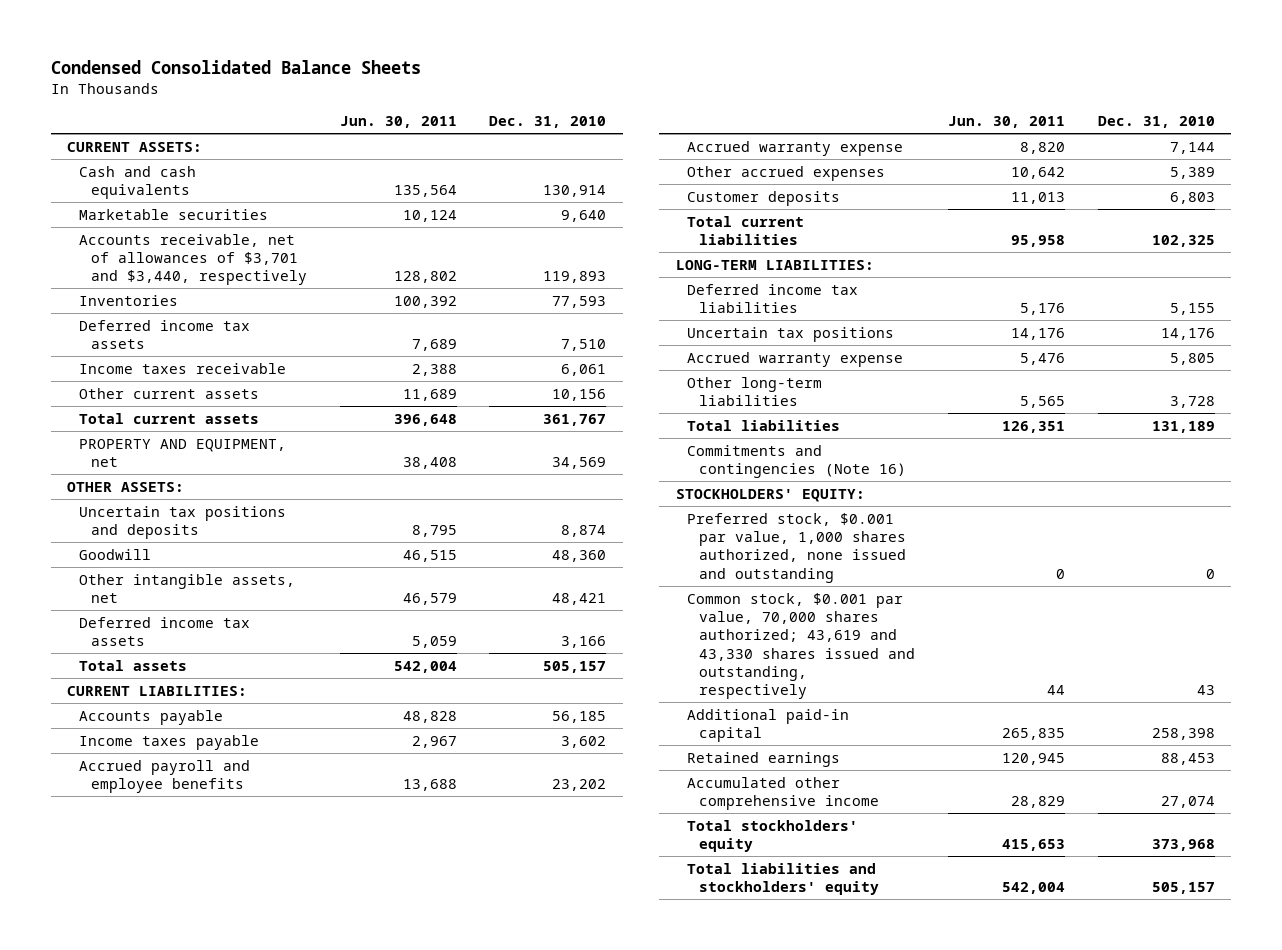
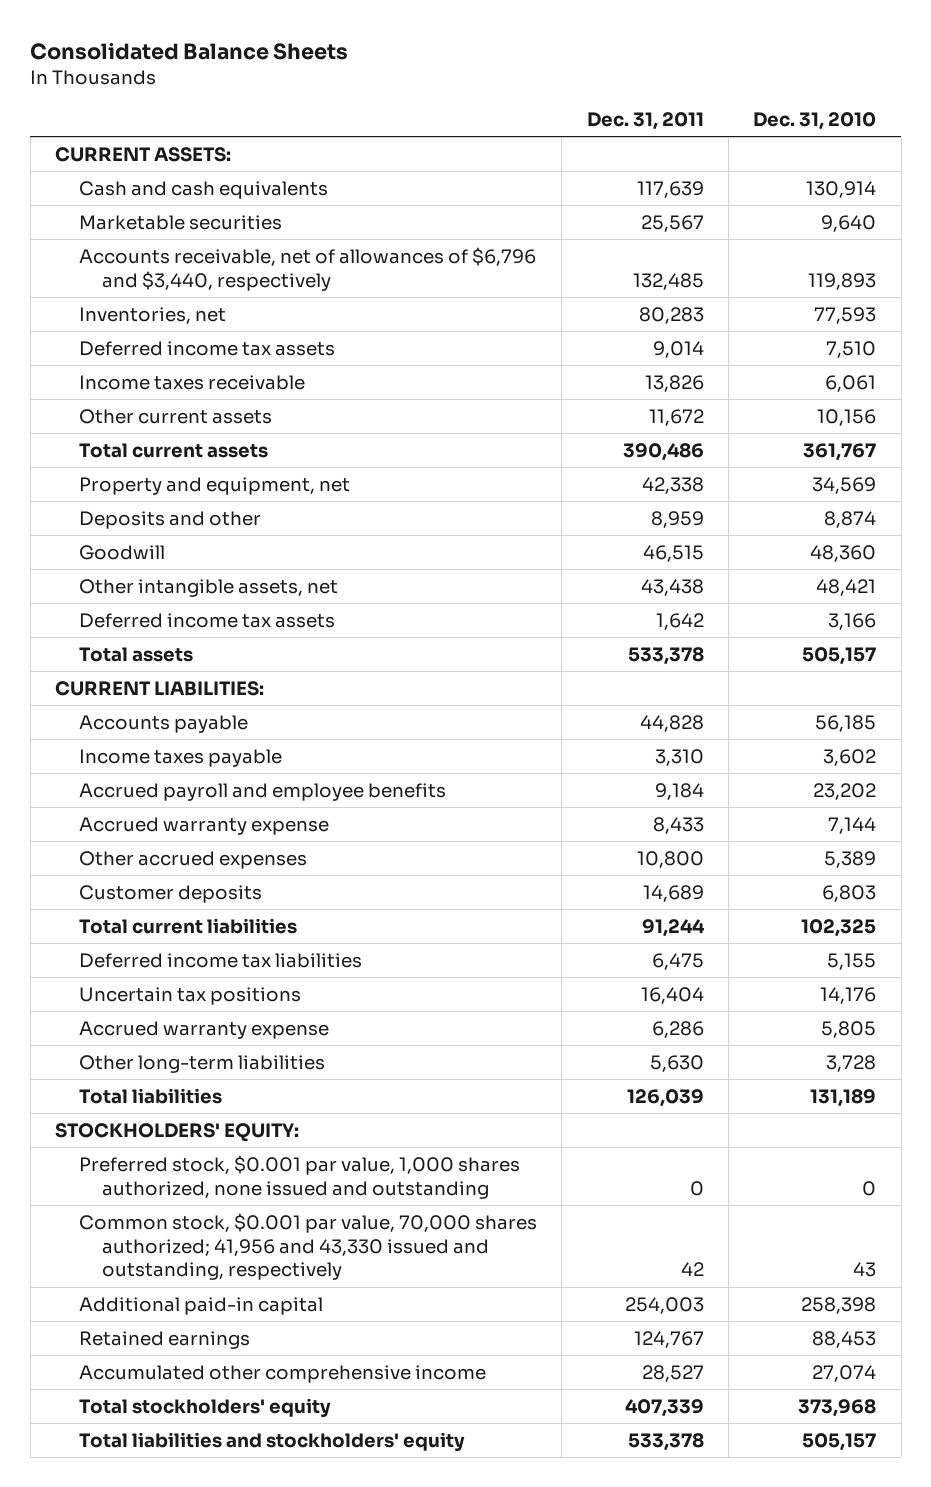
[51,59,422,74] Condensed Consolidated Balance Sheets -> [30,41,349,60] Consolidated Balance Sheets
[339,116,457,129] Jun. 30, 2011 -> none
none -> [586,111,704,130] Dec. 31, 2011
[79,233,307,286] Accounts receivable, net of allowances of $3,701 and $3,440, respectively -> [78,246,536,291] Accounts receivable, net of allowances of $6,796 and $3,440, respectively
[79,294,179,306] Inventories -> [78,306,226,324] Inventories, net
[67,481,185,492] OTHER ASSETS: -> none
[79,438,287,468] PROPERTY AND EQUIPMENT, net -> [78,476,350,495] Property and equipment, net
[79,505,287,540] Uncertain tax positions and deposits -> [78,510,261,529] Deposits and other
[675,259,874,270] LONG-TERM LIABILITIES: -> none
[687,444,907,479] Commitments and contingencies (Note 16) -> none
[687,592,916,700] Common stock, $0.001 par value, 70,000 shares authorized; 43,619 and 43,330 shares issued and outstanding, respectively -> [78,1212,537,1281] Common stock, $0.001 par value, 70,000 shares authorized; 41,956 and 43,330 issued and outstanding, respectively

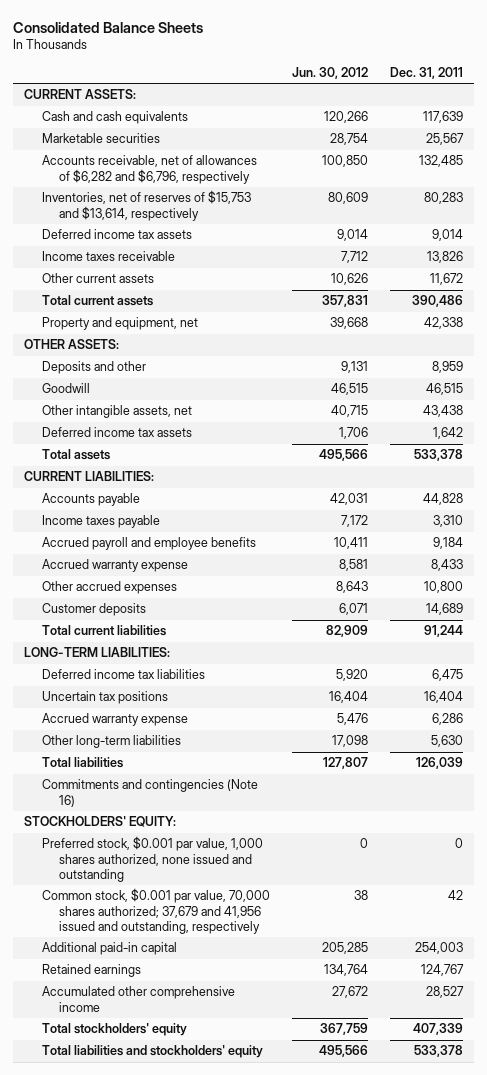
[753,111,877,130] Dec. 31, 2010 -> none
none -> [291,67,368,80] Jun. 30, 2012
[78,246,536,291] Accounts receivable, net of allowances of $6,796 and $3,440, respectively -> [41,155,257,184] Accounts receivable, net of allowances of $6,282 and $6,796, respectively
[78,306,226,324] Inventories, net -> [41,190,251,221] Inventories, net of reserves of $15,753 and $13,614, respectively
none -> [24,339,120,350] OTHER ASSETS:
none -> [24,647,171,658] LONG-TERM LIABILITIES:
none -> [41,779,258,807] Commitments and contingencies (Note 16)
[78,1212,537,1281] Common stock, $0.001 par value, 70,000 shares authorized; 41,956 and 43,330 issued and outstanding, respectively -> [41,888,270,934] Common stock, $0.001 par value, 70,000 shares authorized; 37,679 and 41,956 issued and outstanding, respectively

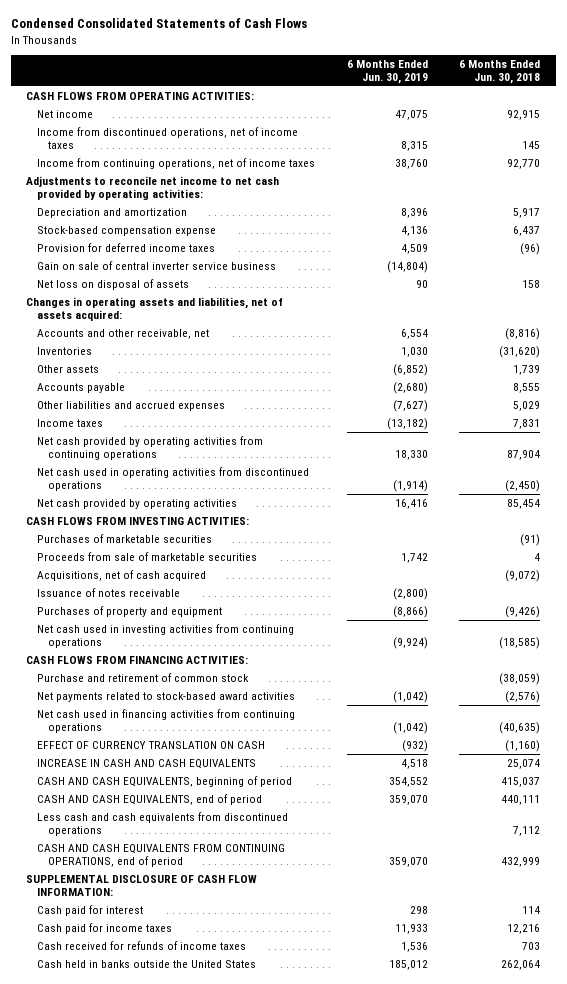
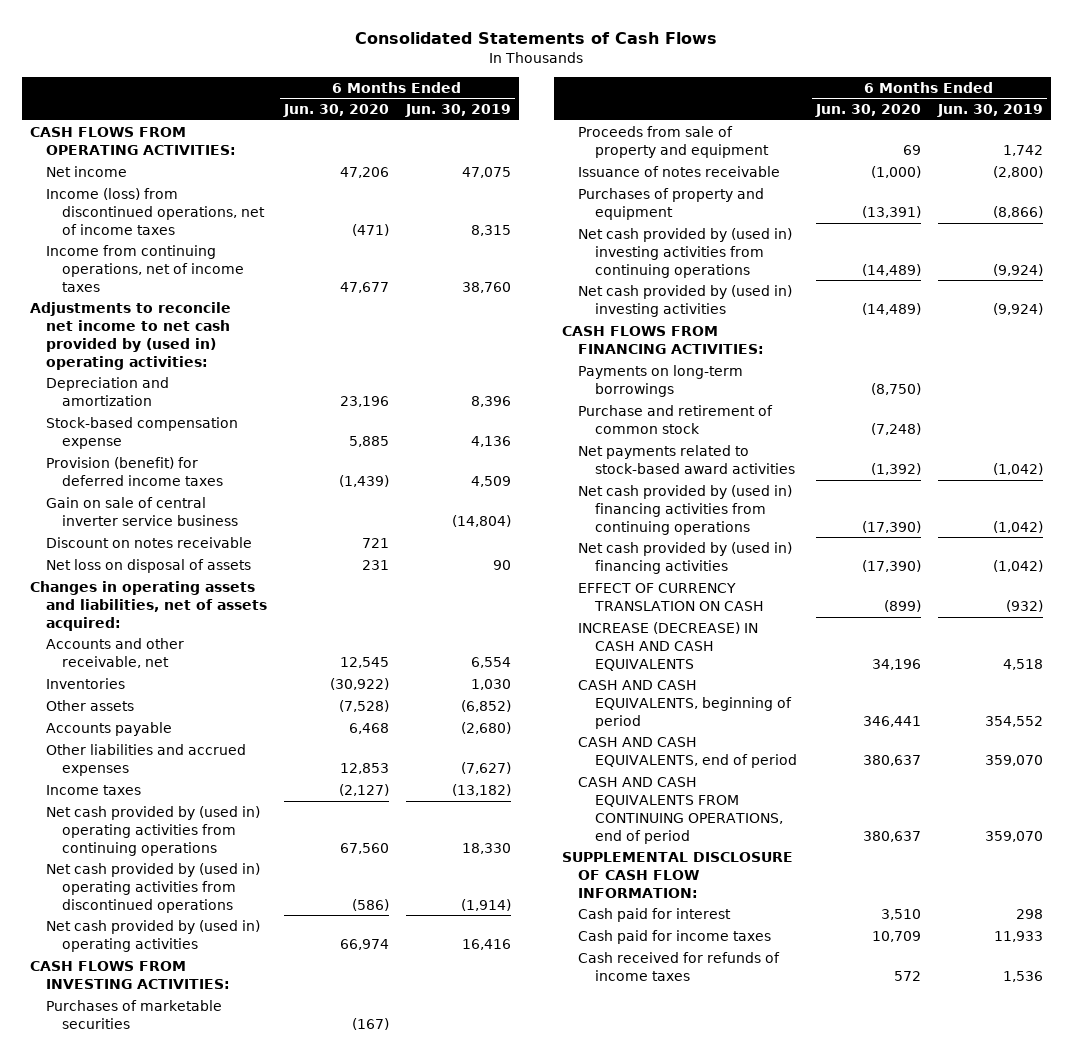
[10,18,307,29] Condensed Consolidated Statements of Cash Flows -> [355,31,718,44] Consolidated Statements of Cash Flows
[459,59,541,84] 6 Months Ended Jun. 30, 2018 -> none
none -> [283,104,390,118] Jun. 30, 2020
[36,126,298,150] Income from discontinued operations, net of income taxes -> [46,187,266,235] Income (loss) from discontinued operations, net of income taxes
[26,175,280,201] Adjustments to reconcile net income to net cash provided by operating activities: -> [30,301,232,370] Adjustments to reconcile net income to net cash provided by (used in) operating activities:
[36,242,215,252] Provision for deferred income taxes -> [46,456,224,486] Provision (benefit) for deferred income taxes
none -> [46,536,253,548] Discount on notes receivable
[36,435,263,461] Net cash provided by operating activities from continuing operations -> [46,805,261,856] Net cash provided by (used in) operating activities from continuing operations
[36,466,309,492] Net cash used in operating activities from discontinued operations -> [46,862,261,913] Net cash provided by (used in) operating activities from discontinued operations
[36,498,237,509] Net cash provided by operating activities -> [46,919,261,952] Net cash provided by (used in) operating activities
[36,569,206,581] Acquisitions, net of cash acquired -> none
[36,551,257,561] Proceeds from sale of marketable securities -> [578,125,769,158] Proceeds from sale of property and equipment
none -> [578,227,793,278] Net cash provided by (used in) investing activities from continuing operations
[36,623,294,649] Net cash used in investing activities from continuing operations -> [578,284,793,317] Net cash provided by (used in) investing activities
none -> [578,364,744,397] Payments on long-term borrowings
none -> [578,484,793,535] Net cash provided by (used in) financing activities from continuing operations
[36,708,295,734] Net cash used in financing activities from continuing operations -> [578,541,793,574] Net cash provided by (used in) financing activities
[36,758,256,769] INCREASE IN CASH AND CASH EQUIVALENTS -> [578,621,759,671] INCREASE (DECREASE) IN CASH AND CASH EQUIVALENTS
[36,811,288,837] Less cash and cash equivalents from discontinued operations -> none
[36,959,256,968] Cash held in banks outside the United States -> none

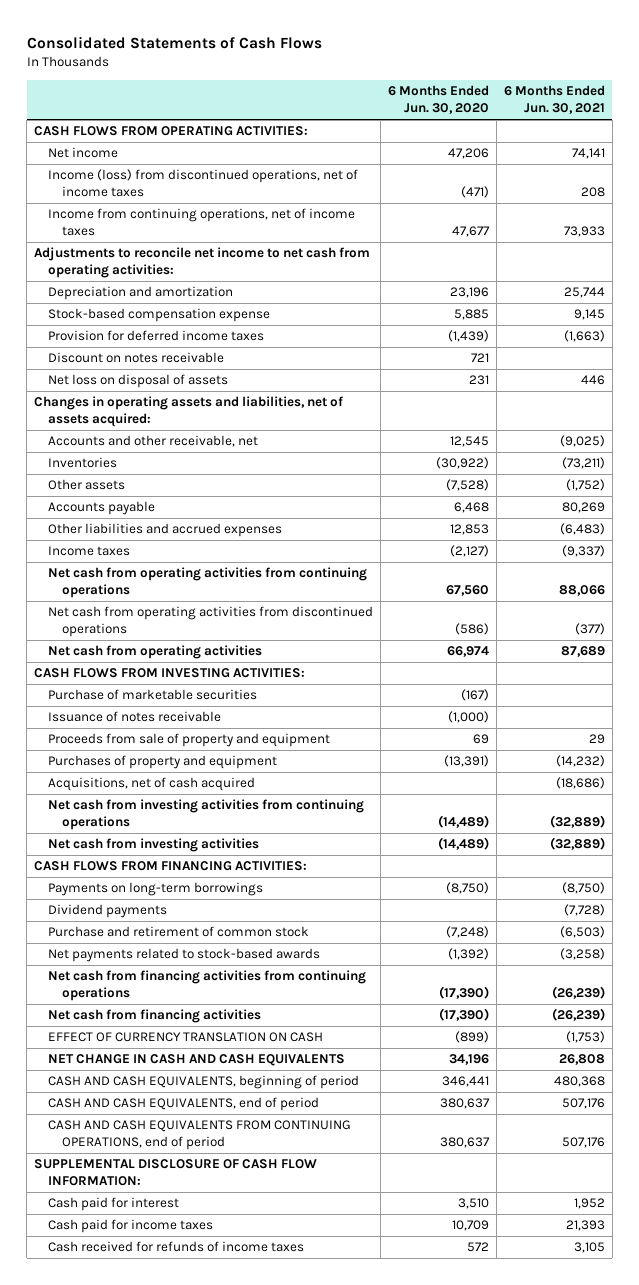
[404,104,511,118] Jun. 30, 2019 -> none
none -> [504,85,606,115] 6 Months Ended Jun. 30, 2021
[30,301,232,370] Adjustments to reconcile net income to net cash provided by (used in) operating activities: -> [34,247,371,279] Adjustments to reconcile net income to net cash from operating activities:
[46,496,239,526] Gain on sale of central inverter service business -> none
[46,456,224,486] Provision (benefit) for deferred income taxes -> [48,330,265,342] Provision for deferred income taxes
[46,805,261,856] Net cash provided by (used in) operating activities from continuing operations -> [48,567,368,599] Net cash from operating activities from continuing operations
[46,862,261,913] Net cash provided by (used in) operating activities from discontinued operations -> [48,606,374,638] Net cash from operating activities from discontinued operations
[46,919,261,952] Net cash provided by (used in) operating activities -> [48,645,263,660] Net cash from operating activities
[46,999,223,1029] Purchases of marketable securities -> [48,689,258,701] Purchase of marketable securities
[578,125,769,158] Proceeds from sale of property and equipment -> [48,733,331,748] Proceeds from sale of property and equipment
none -> [48,777,256,792] Acquisitions, net of cash acquired
[578,227,793,278] Net cash provided by (used in) investing activities from continuing operations -> [48,799,365,831] Net cash from investing activities from continuing operations
[578,284,793,317] Net cash provided by (used in) investing activities -> [48,838,260,853] Net cash from investing activities
none -> [48,904,168,919] Dividend payments
[578,444,795,474] Net payments related to stock-based award activities -> [48,948,321,963] Net payments related to stock-based awards
[578,484,793,535] Net cash provided by (used in) financing activities from continuing operations -> [48,970,367,1002] Net cash from financing activities from continuing operations
[578,541,793,574] Net cash provided by (used in) financing activities -> [48,1009,262,1024] Net cash from financing activities
[578,621,759,671] INCREASE (DECREASE) IN CASH AND CASH EQUIVALENTS -> [48,1054,346,1067] NET CHANGE IN CASH AND CASH EQUIVALENTS

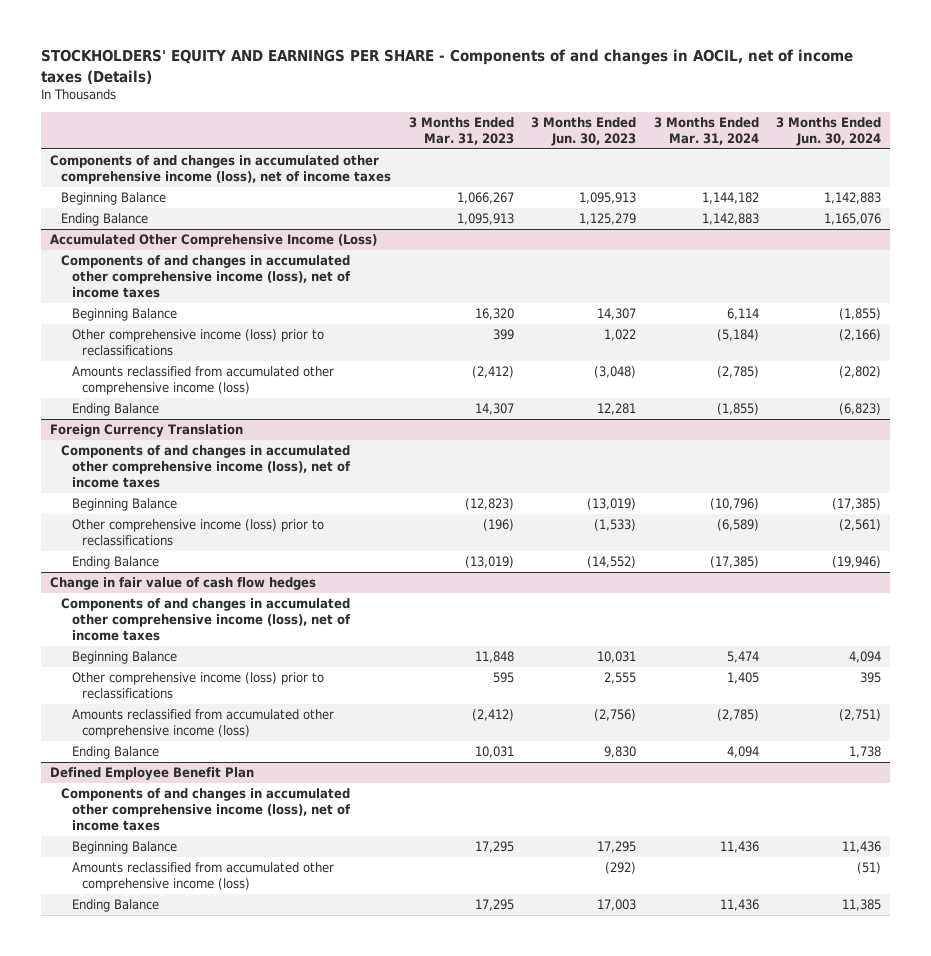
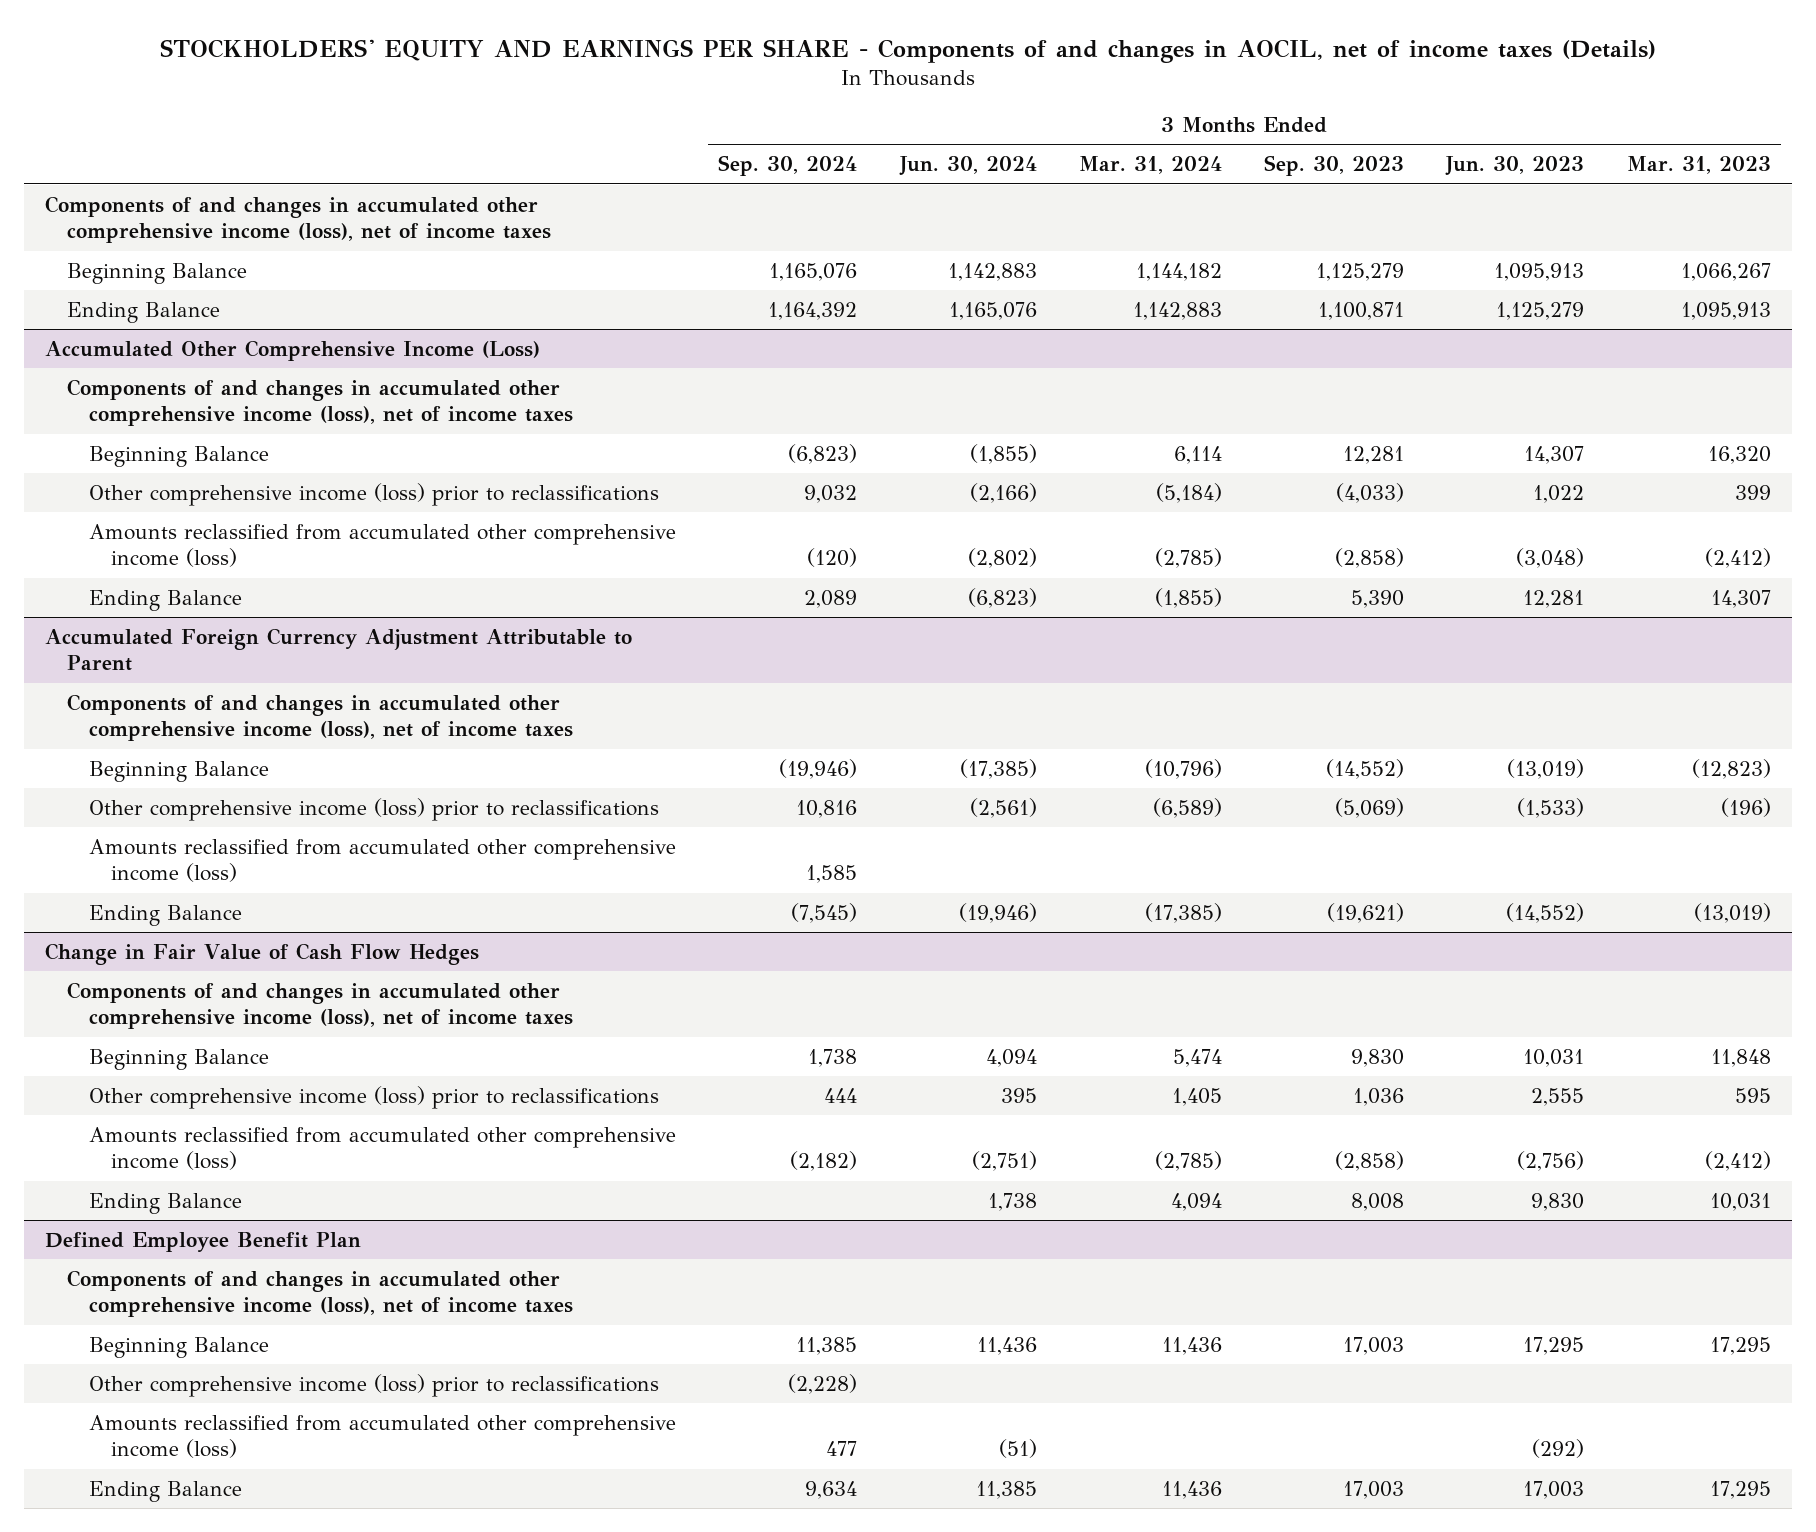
none -> [718,155,858,177] Sep. 30, 2024
none -> [1264,155,1405,177] Sep. 30, 2023
[50,424,244,438] Foreign Currency Translation -> [45,627,633,672] Accumulated Foreign Currency Adjustment Attributable to Parent
none -> [89,838,677,883] Amounts reclassified from accumulated other comprehensive income (loss)
[50,577,317,591] Change in fair value of cash flow hedges -> [45,942,480,965] Change in Fair Value of Cash Flow Hedges
none -> [89,1373,660,1397] Other comprehensive income (loss) prior to reclassifications

